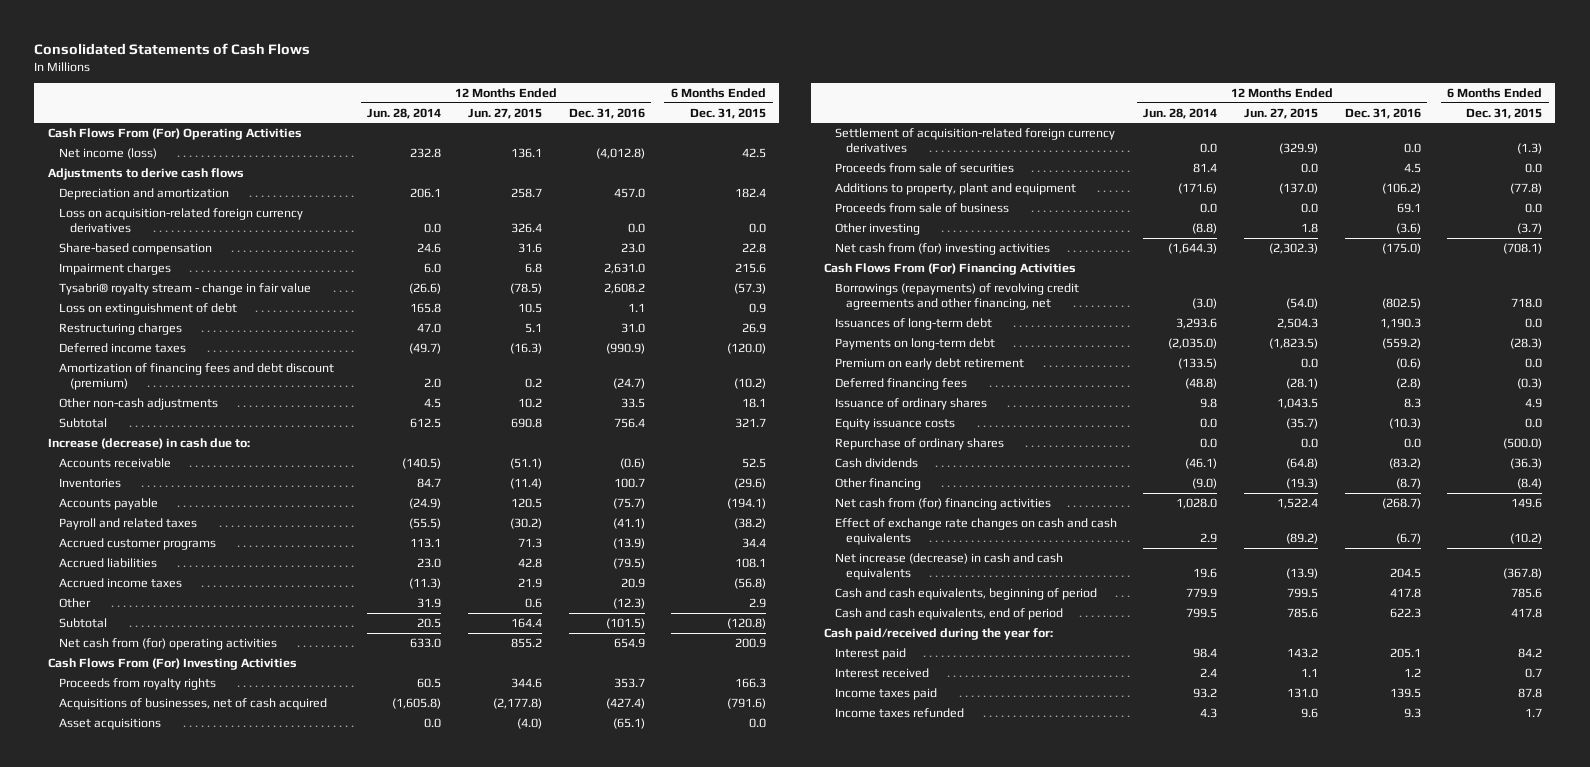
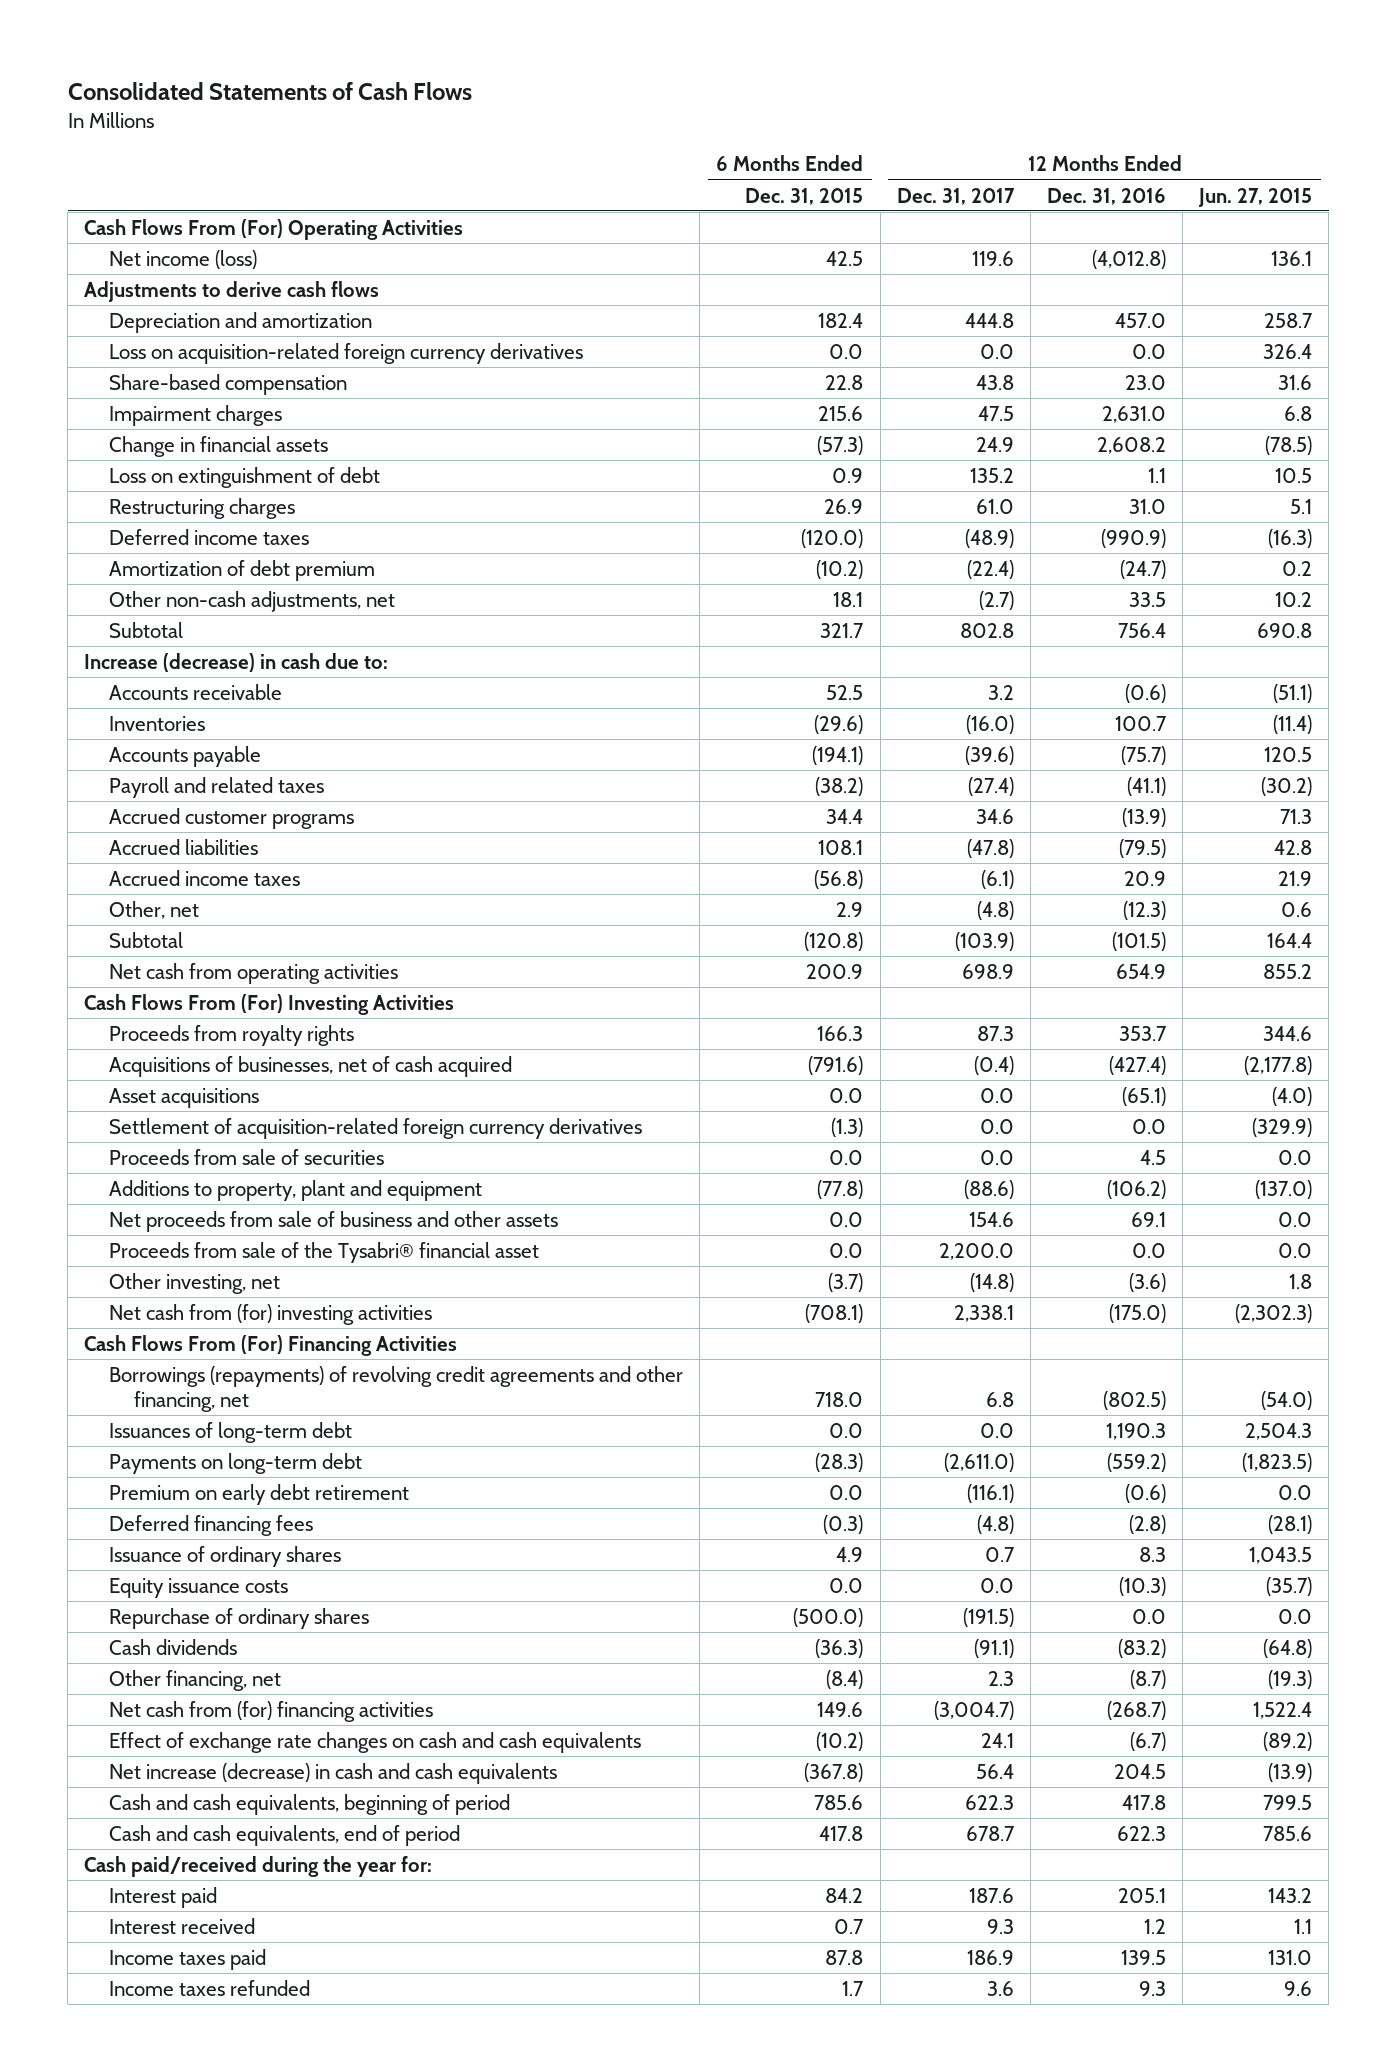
[367,107,442,119] Jun. 28, 2014 -> none
none -> [896,187,1015,205] Dec. 31, 2017
[58,282,311,295] Tysabri® royalty stream - change in fair value -> [109,435,329,457] Change in financial assets
[58,362,334,391] Amortization of financing fees and debt discount (premium) -> [109,559,376,581] Amortization of debt premium
[58,397,218,410] Other non-cash adjustments -> [109,590,396,612] Other non-cash adjustments, net
[58,597,91,608] Other -> [109,900,200,919] Other, net
[58,637,277,650] Net cash from (for) operating activities -> [109,962,399,984] Net cash from operating activities
[834,202,1009,213] Proceeds from sale of business -> [109,1210,559,1232] Net proceeds from sale of business and other assets
none -> [109,1241,540,1263] Proceeds from sale of the Tysabri® financial asset
[834,222,920,235] Other investing -> [109,1272,281,1294] Other investing, net
[834,477,921,490] Other financing -> [109,1669,282,1691] Other financing, net

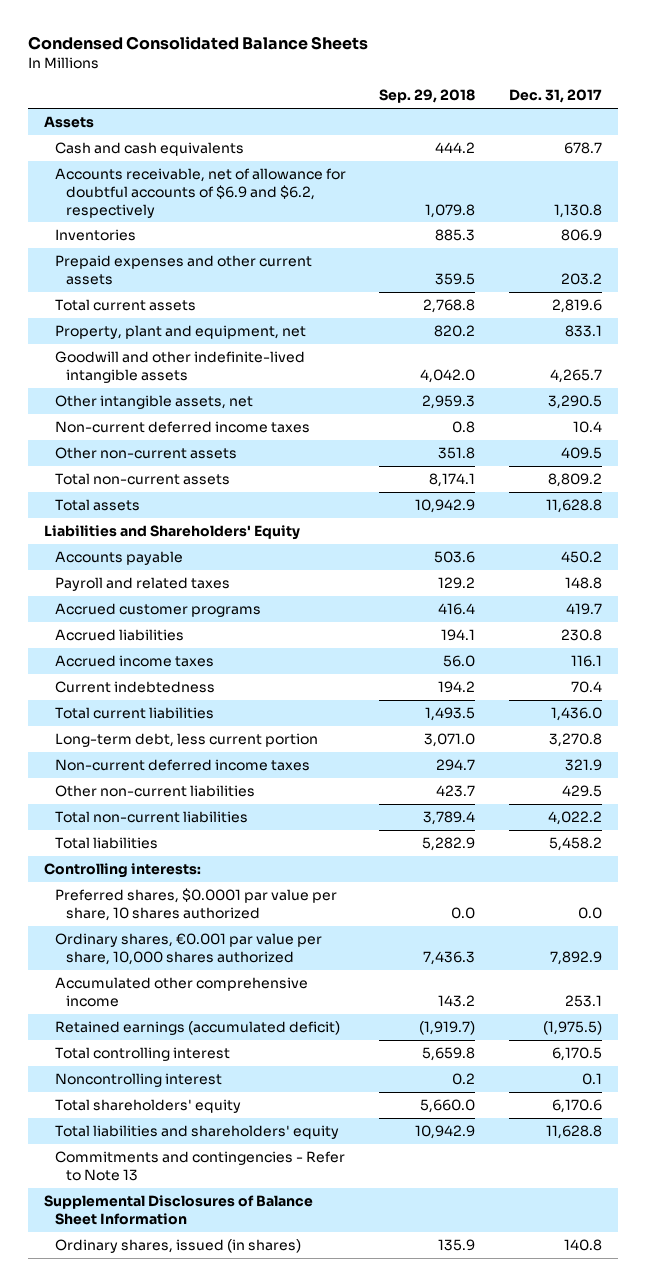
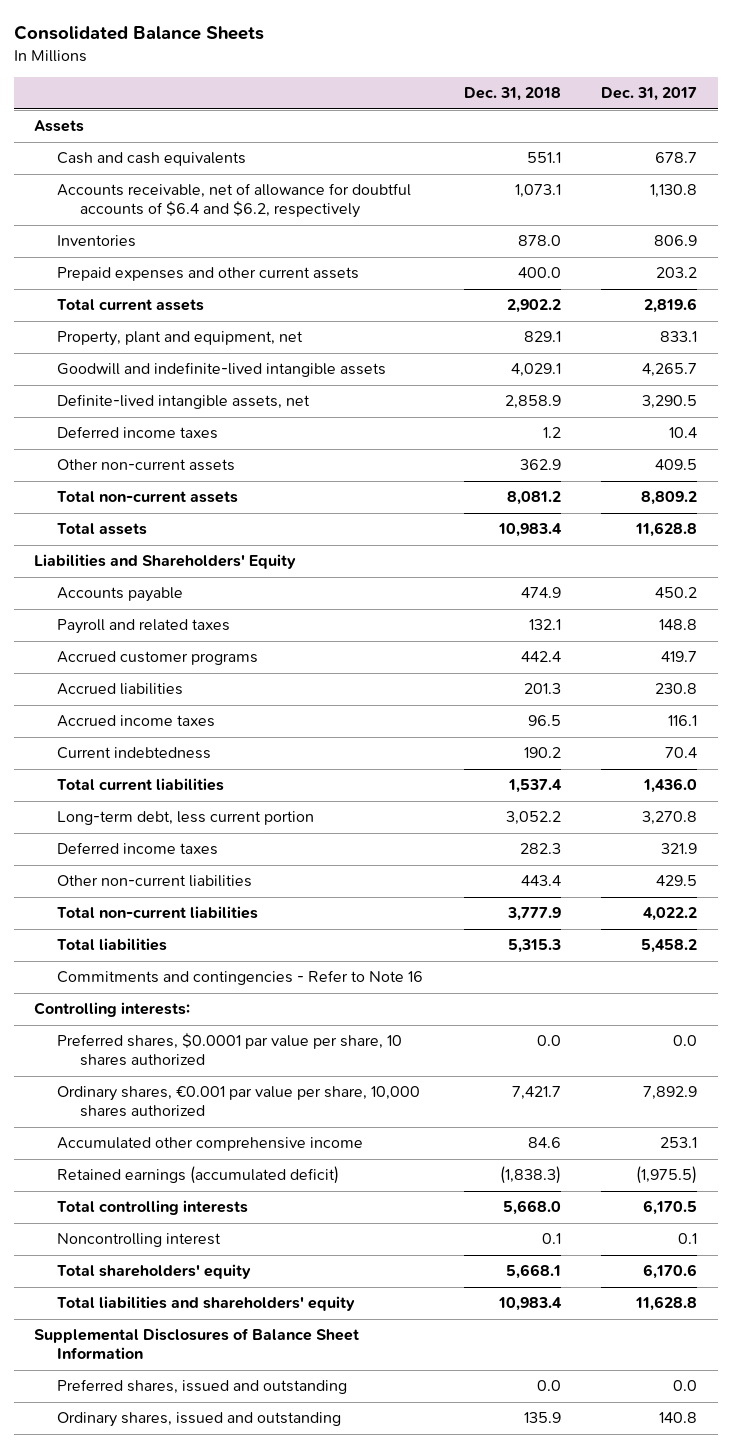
[27,36,368,51] Condensed Consolidated Balance Sheets -> [14,25,265,41] Consolidated Balance Sheets
[379,89,476,104] Sep. 29, 2018 -> none
none -> [463,87,561,102] Dec. 31, 2018
[55,168,347,218] Accounts receivable, net of allowance for doubtful accounts of $6.9 and $6.2, respectively -> [57,183,412,219] Accounts receivable, net of allowance for doubtful accounts of $6.4 and $6.2, respectively
[55,351,306,383] Goodwill and other indefinite-lived intangible assets -> [57,362,387,378] Goodwill and indefinite-lived intangible assets
[55,395,254,410] Other intangible assets, net -> [57,394,311,410] Definite-lived intangible assets, net
[55,421,311,434] Non-current deferred income taxes -> [57,426,219,440] Deferred income taxes
[55,759,311,772] Non-current deferred income taxes -> [57,842,219,856] Deferred income taxes
none -> [57,970,424,986] Commitments and contingencies - Refer to Note 16
[55,1047,231,1062] Total controlling interest -> [57,1200,249,1216] Total controlling interests
[55,1151,346,1181] Commitments and contingencies - Refer to Note 13 -> none
none -> [57,1379,348,1395] Preferred shares, issued and outstanding
[55,1239,302,1254] Ordinary shares, issued (in shares) -> [57,1412,342,1428] Ordinary shares, issued and outstanding

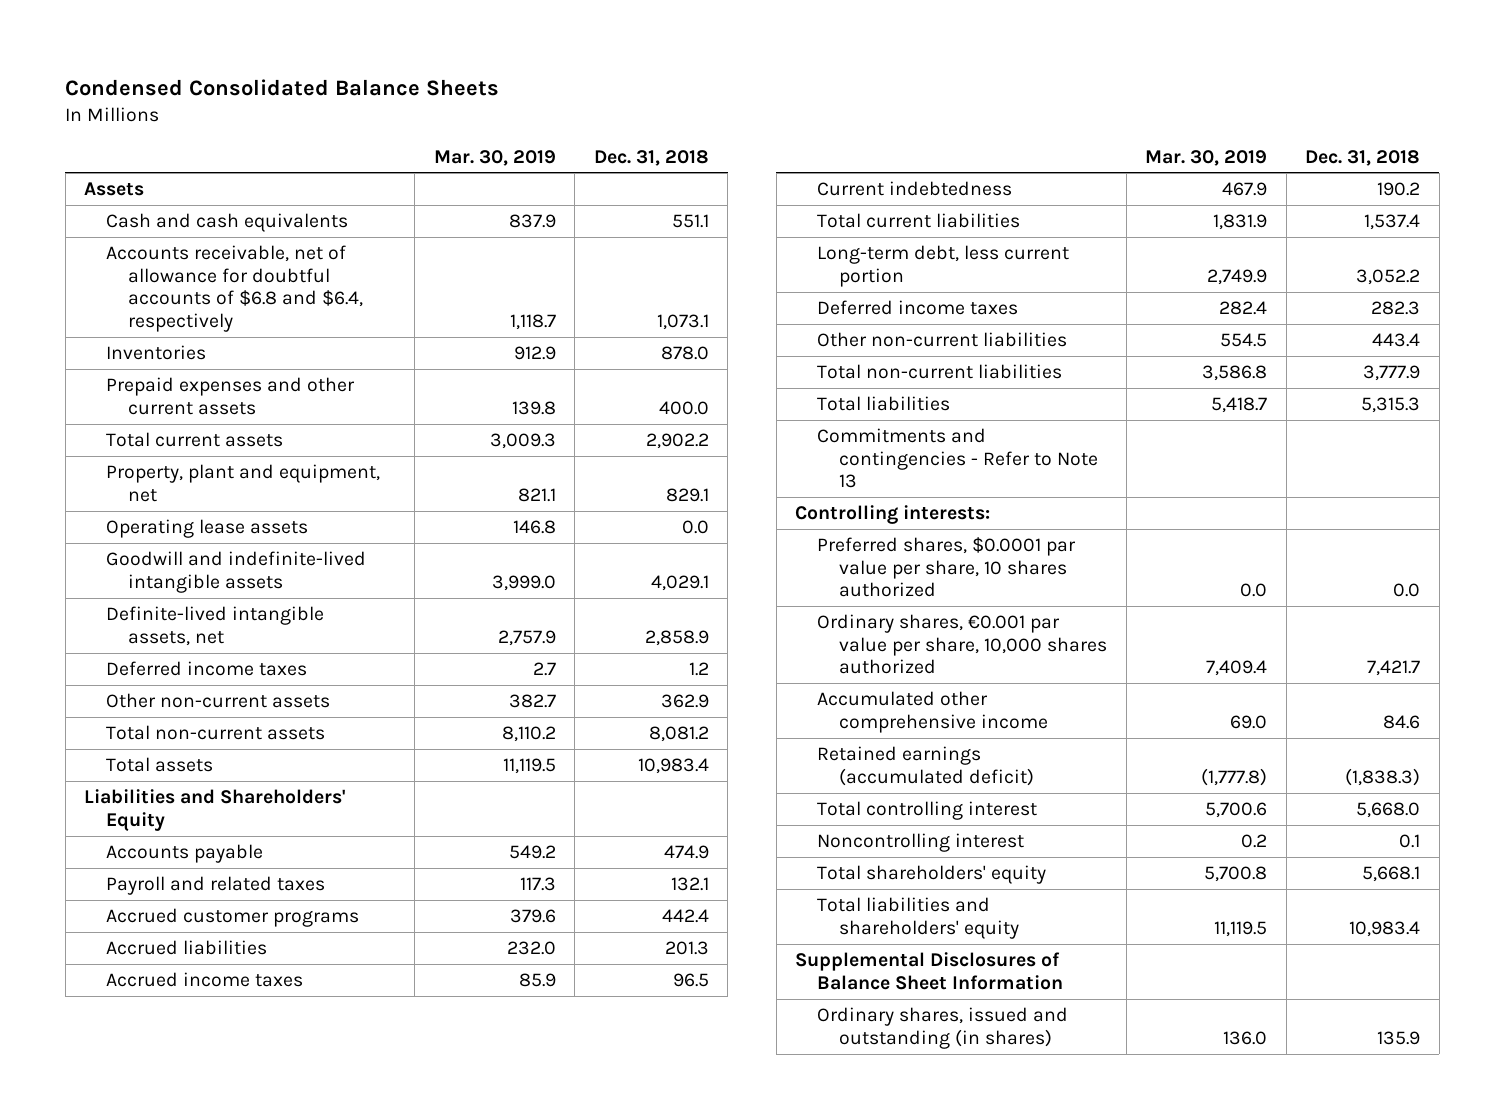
[14,25,265,41] Consolidated Balance Sheets -> [65,79,500,97] Condensed Consolidated Balance Sheets
[601,87,698,102] Dec. 31, 2017 -> none
none -> [433,149,556,166] Mar. 30, 2019
[57,183,412,219] Accounts receivable, net of allowance for doubtful accounts of $6.4 and $6.2, respectively -> [105,245,363,333] Accounts receivable, net of allowance for doubtful accounts of $6.8 and $6.4, respectively
none -> [105,519,308,539] Operating lease assets
[57,970,424,986] Commitments and contingencies - Refer to Note 16 -> [817,428,1099,489] Commitments and contingencies - Refer to Note 13
[57,1200,249,1216] Total controlling interests -> [817,801,1038,821] Total controlling interest
[57,1379,348,1395] Preferred shares, issued and outstanding -> none
[57,1412,342,1428] Ordinary shares, issued and outstanding -> [817,1007,1069,1049] Ordinary shares, issued and outstanding (in shares)

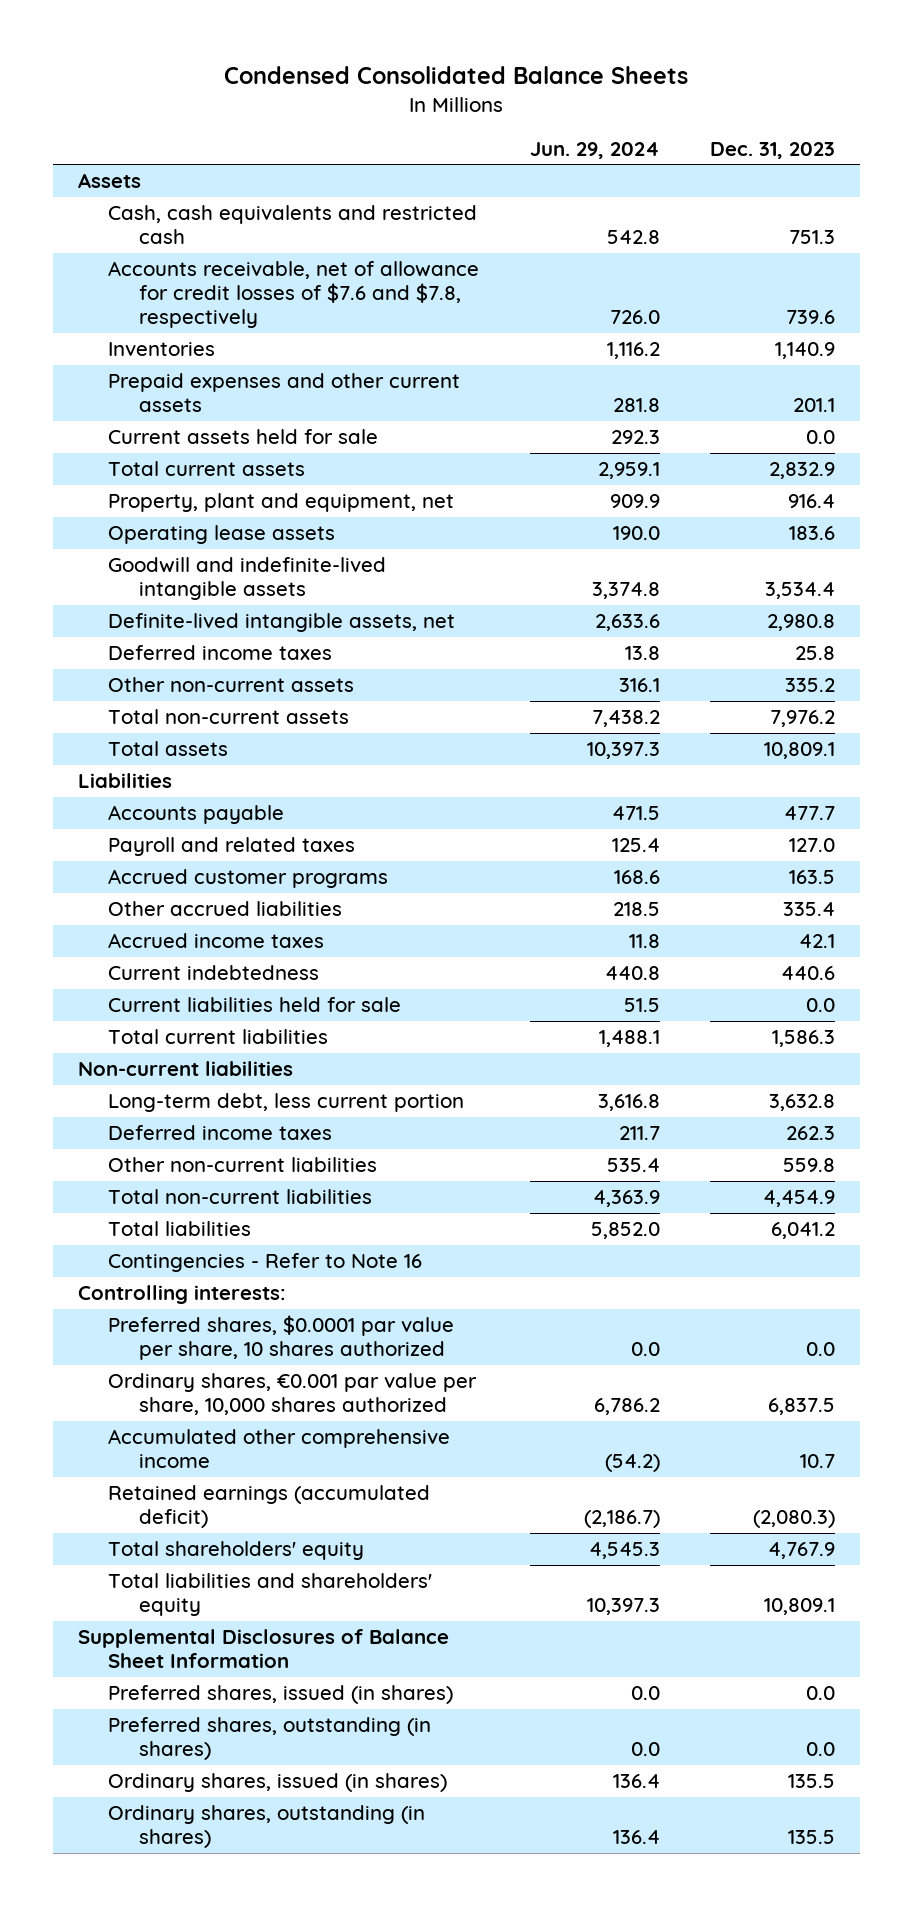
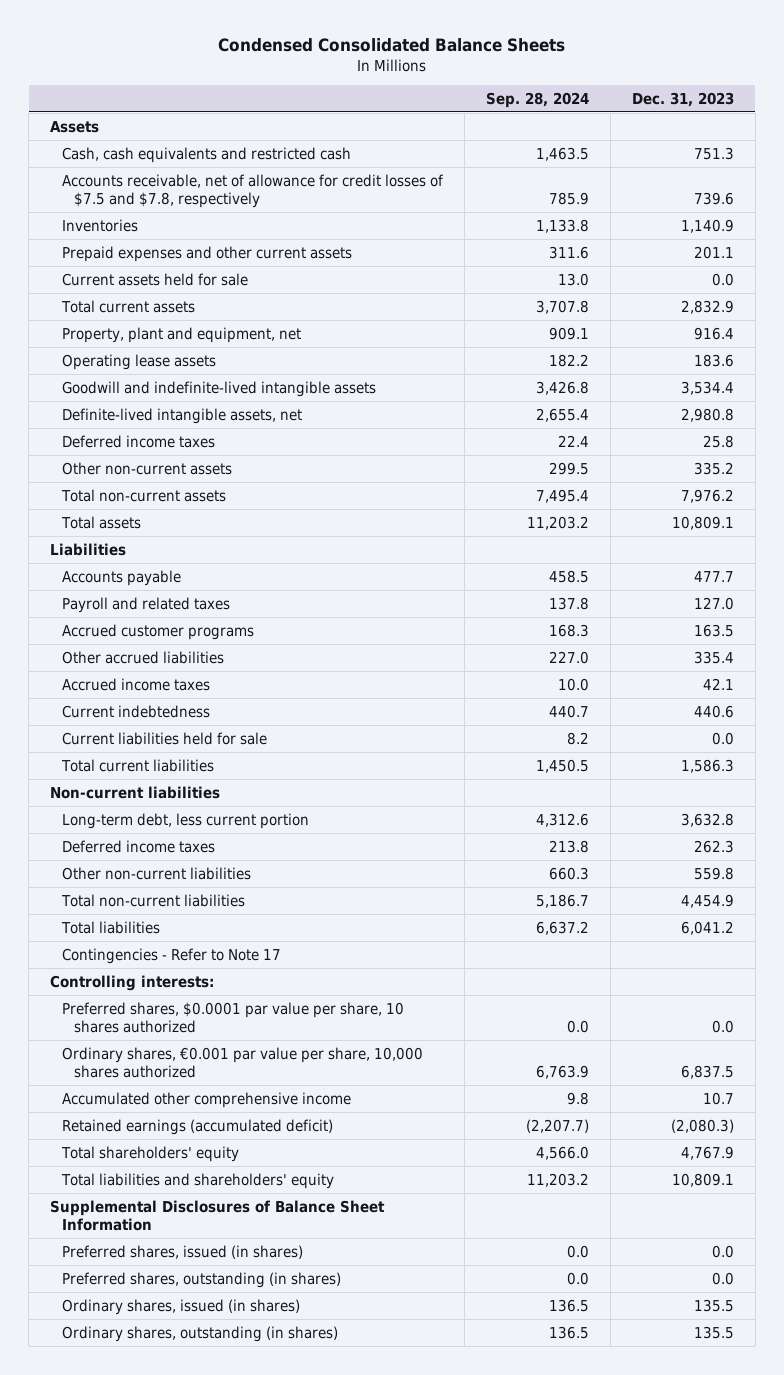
[529,141,660,159] Jun. 29, 2024 -> none
none -> [486,91,590,108] Sep. 28, 2024
[108,261,480,329] Accounts receivable, net of allowance for credit losses of $7.6 and $7.8, respectively -> [62,173,445,209] Accounts receivable, net of allowance for credit losses of $7.5 and $7.8, respectively
[108,1253,423,1273] Contingencies - Refer to Note 16 -> [62,947,282,964] Contingencies - Refer to Note 17

